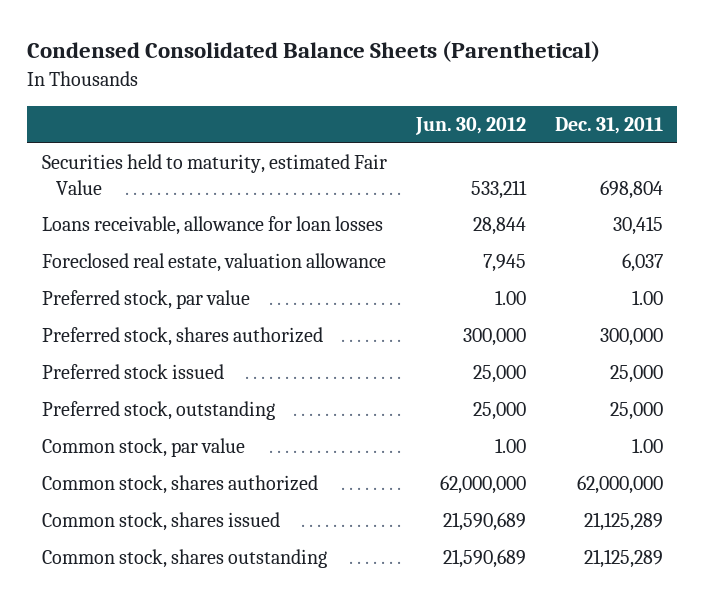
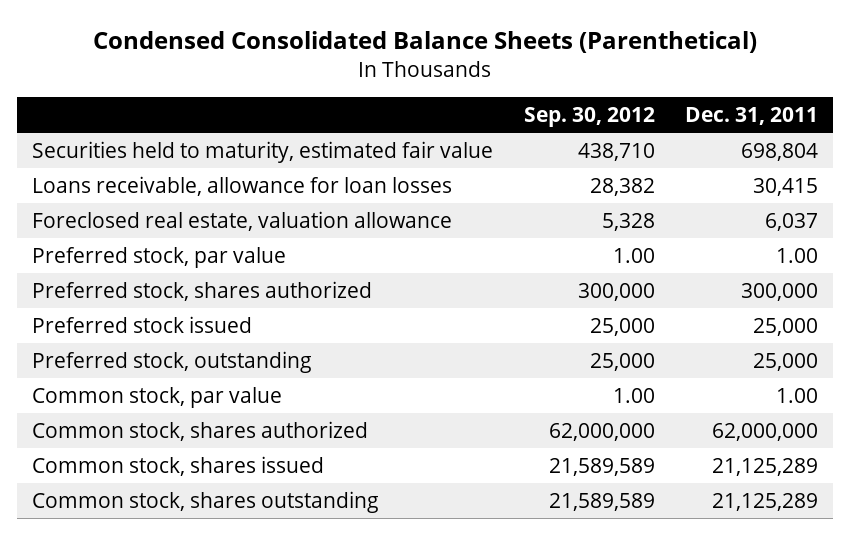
[414,116,526,135] Jun. 30, 2012 -> none
none -> [523,107,655,128] Sep. 30, 2012
[41,154,387,195] Securities held to maturity, estimated Fair Value -> [32,140,494,163] Securities held to maturity, estimated fair value

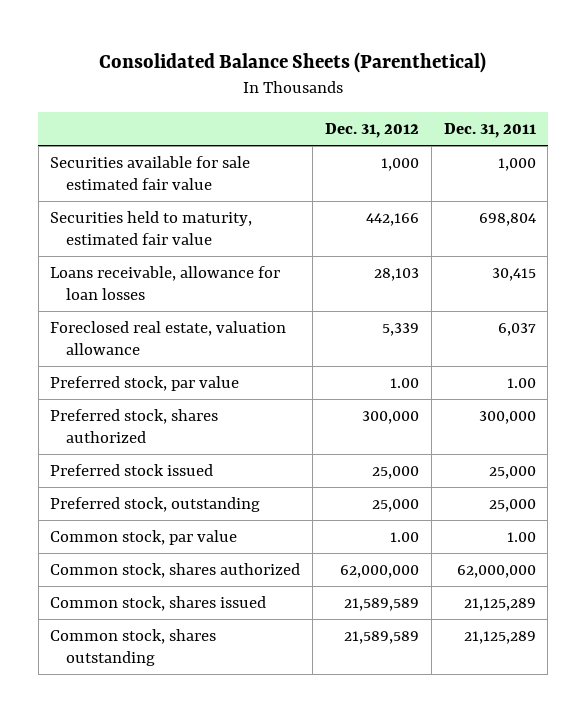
[93,30,758,53] Condensed Consolidated Balance Sheets (Parenthetical) -> [98,51,486,73] Consolidated Balance Sheets (Parenthetical)
[523,107,655,128] Sep. 30, 2012 -> none
none -> [324,123,419,139] Dec. 31, 2012
none -> [50,155,251,190] Securities available for sale estimated fair value

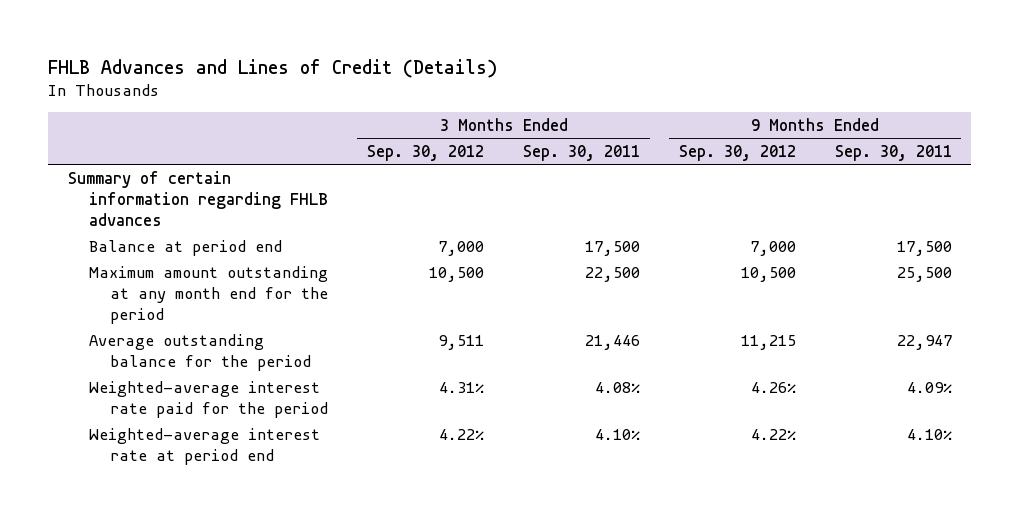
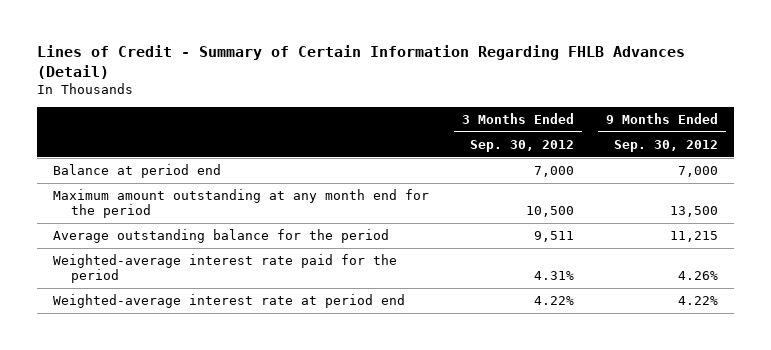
[48,58,498,78] FHLB Advances and Lines of Credit (Details) -> [37,45,686,80] Lines of Credit - Summary of Certain Information Regarding FHLB Advances (Detail)
[522,144,640,161] Sep. 30, 2011 -> none
[834,144,952,161] Sep. 30, 2011 -> none
[67,170,329,227] Summary of certain information regarding FHLB advances -> none
[740,266,796,282] 10,500 -> [670,206,719,218] 13,500

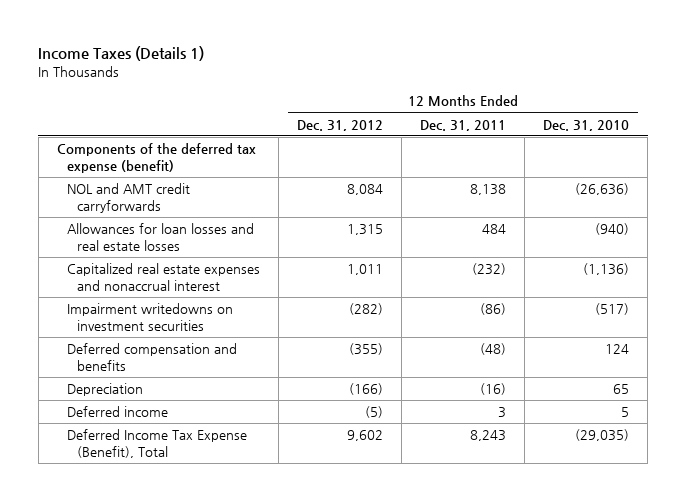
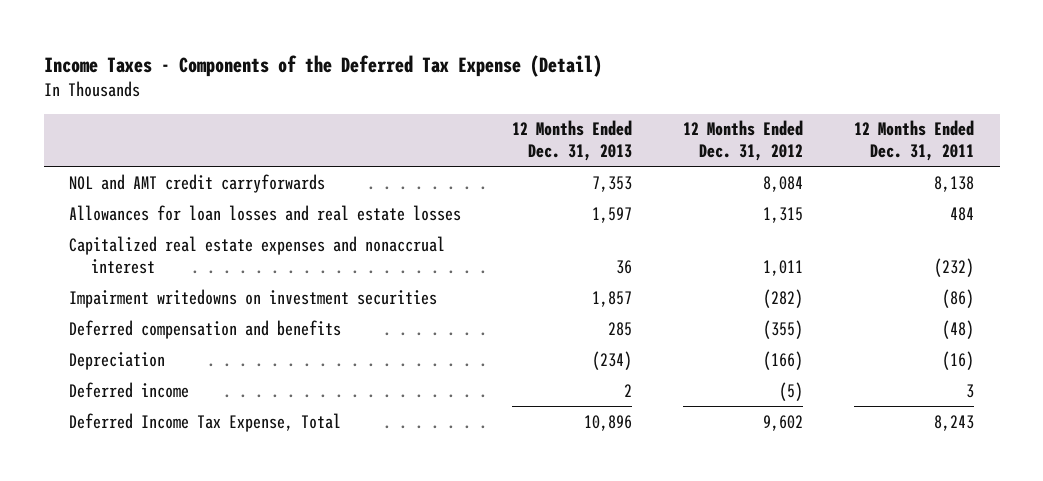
[38,46,205,62] Income Taxes (Details 1) -> [43,54,602,77] Income Taxes - Components of the Deferred Tax Expense (Detail)
[543,119,630,131] Dec. 31, 2010 -> none
none -> [512,120,633,162] 12 Months Ended Dec. 31, 2013
[56,143,256,173] Components of the deferred tax expense (benefit) -> none
[66,429,247,458] Deferred Income Tax Expense (Benefit), Total -> [69,412,342,432] Deferred Income Tax Expense, Total

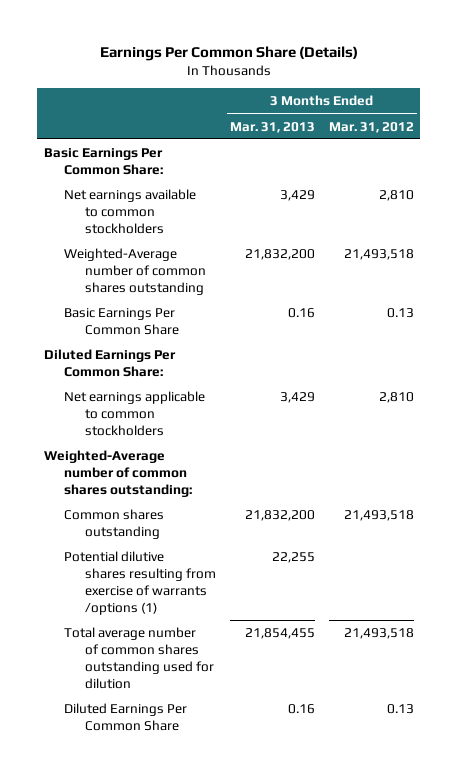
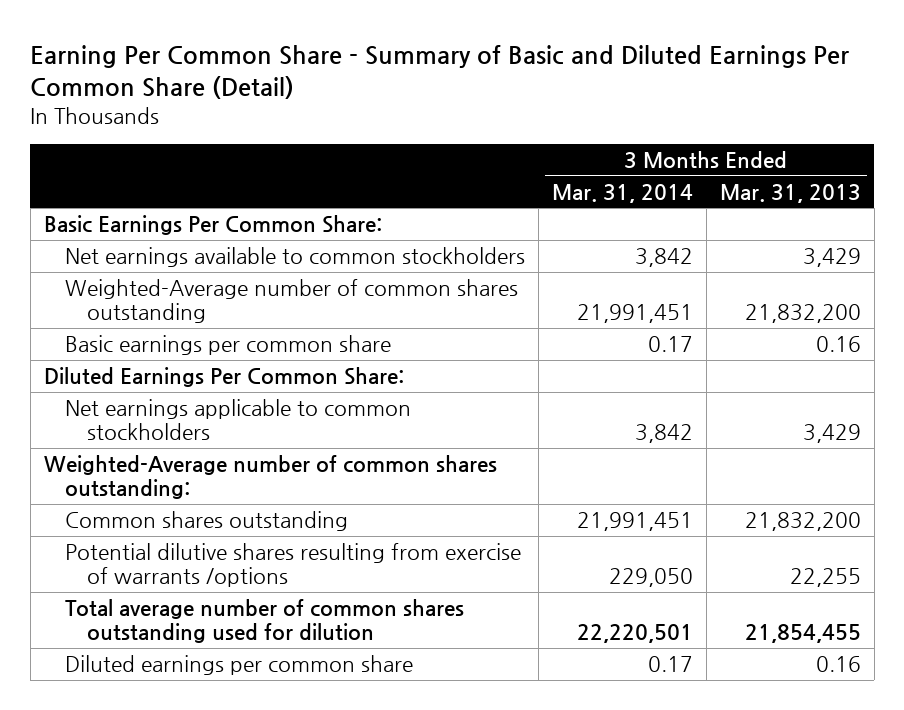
[99,46,358,62] Earnings Per Common Share (Details) -> [30,44,850,99] Earning Per Common Share - Summary of Basic and Diluted Earnings Per Common Share (Detail)
[328,121,414,133] Mar. 31, 2012 -> none
none -> [551,183,693,203] Mar. 31, 2014
[64,307,180,335] Basic Earnings Per Common Share -> [65,335,392,356] Basic earnings per common share
[64,550,217,615] Potential dilutive shares resulting from exercise of warrants /options (1) -> [65,543,522,588] Potential dilutive shares resulting from exercise of warrants /options
[64,702,188,731] Diluted Earnings Per Common Share -> [65,655,414,676] Diluted earnings per common share

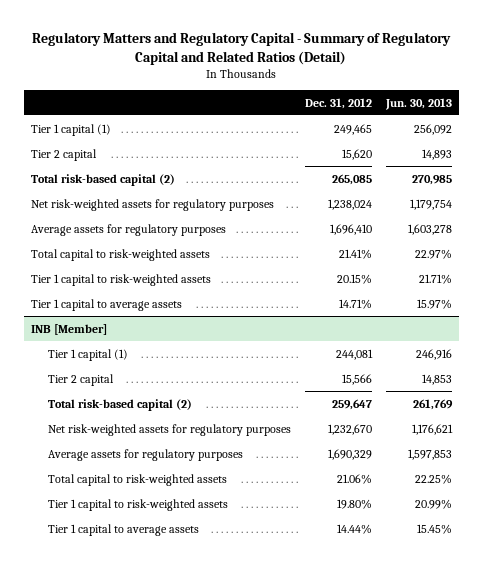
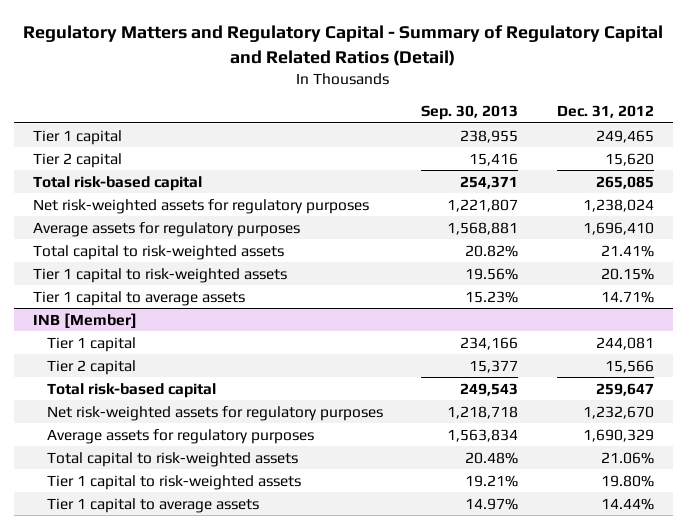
[385,97,453,110] Jun. 30, 2013 -> none
none -> [421,105,519,121] Sep. 30, 2013
[30,123,111,136] Tier 1 capital (1) -> [33,129,123,145] Tier 1 capital
[30,173,175,186] Total risk-based capital (2) -> [33,175,203,191] Total risk-based capital
[48,348,129,361] Tier 1 capital (1) -> [46,336,136,352] Tier 1 capital
[48,398,193,411] Total risk-based capital (2) -> [46,382,216,398] Total risk-based capital

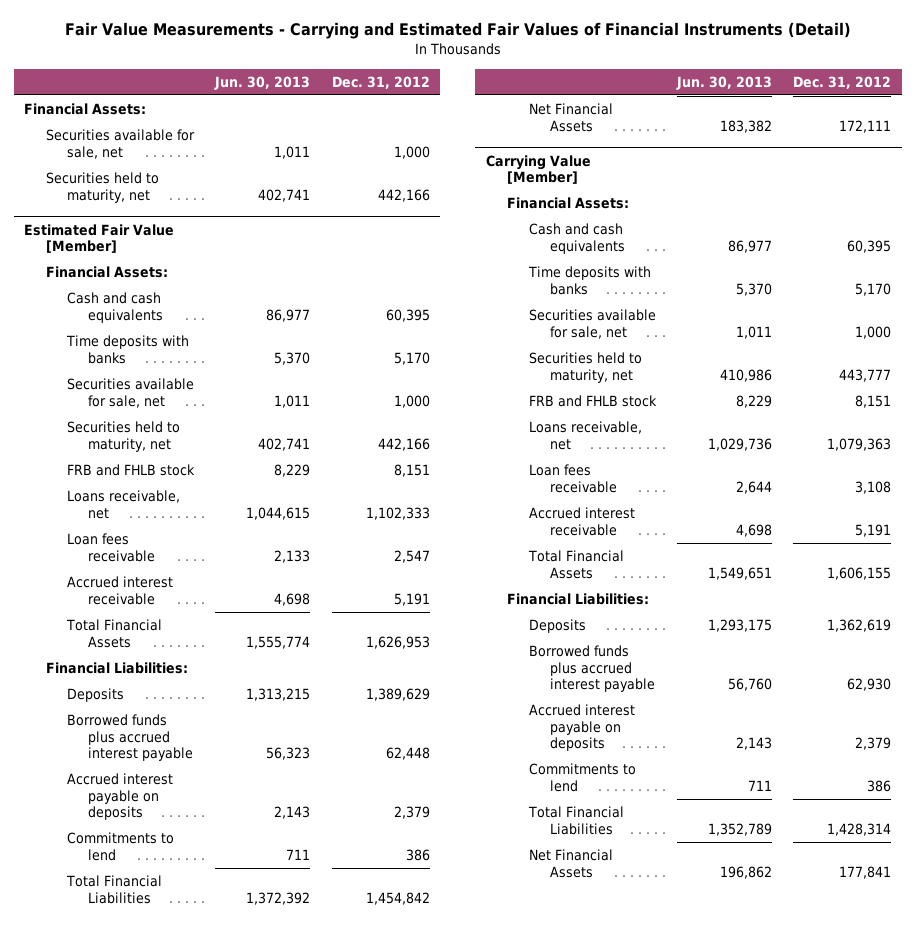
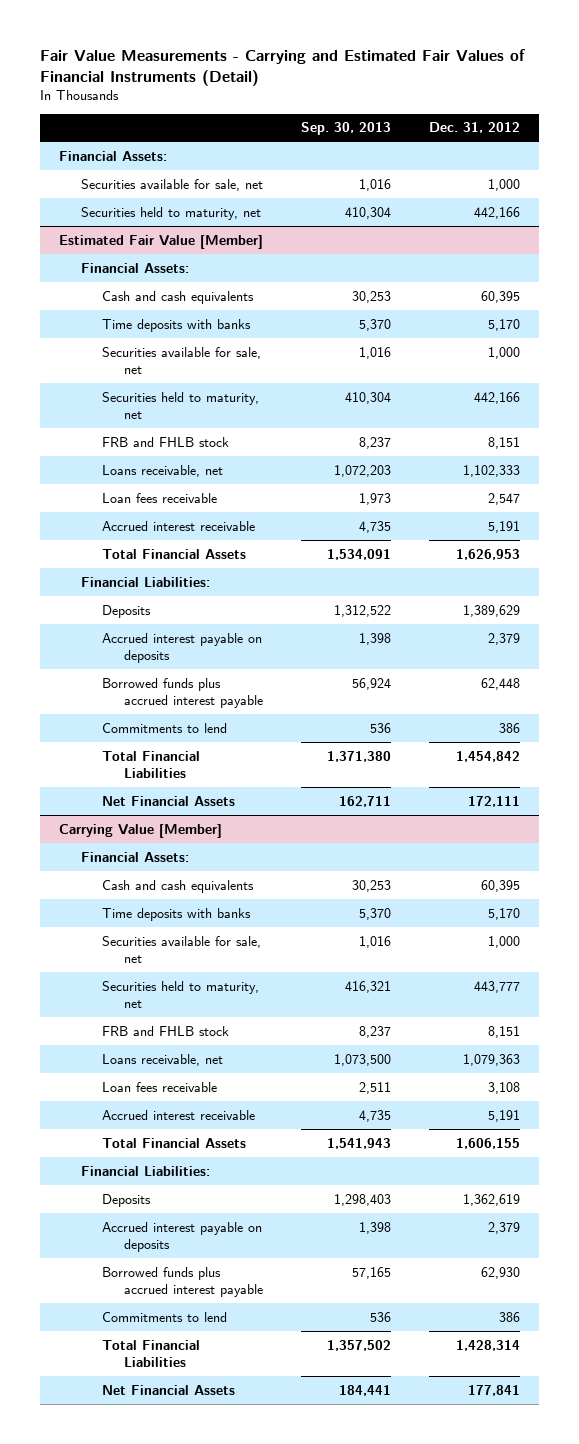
[214,75,311,90] Jun. 30, 2013 -> none
none -> [301,122,392,136] Sep. 30, 2013
[66,714,194,762] Borrowed funds plus accrued interest payable -> [102,677,263,708] Borrowed funds plus accrued interest payable
[528,645,655,693] Borrowed funds plus accrued interest payable -> [102,1266,263,1297] Borrowed funds plus accrued interest payable

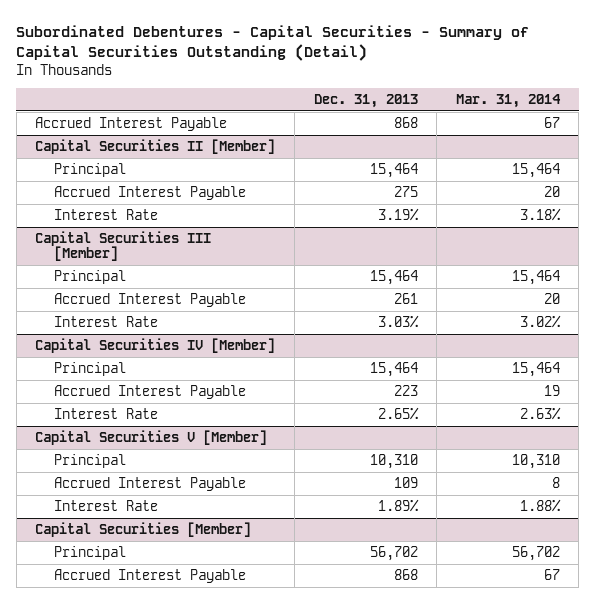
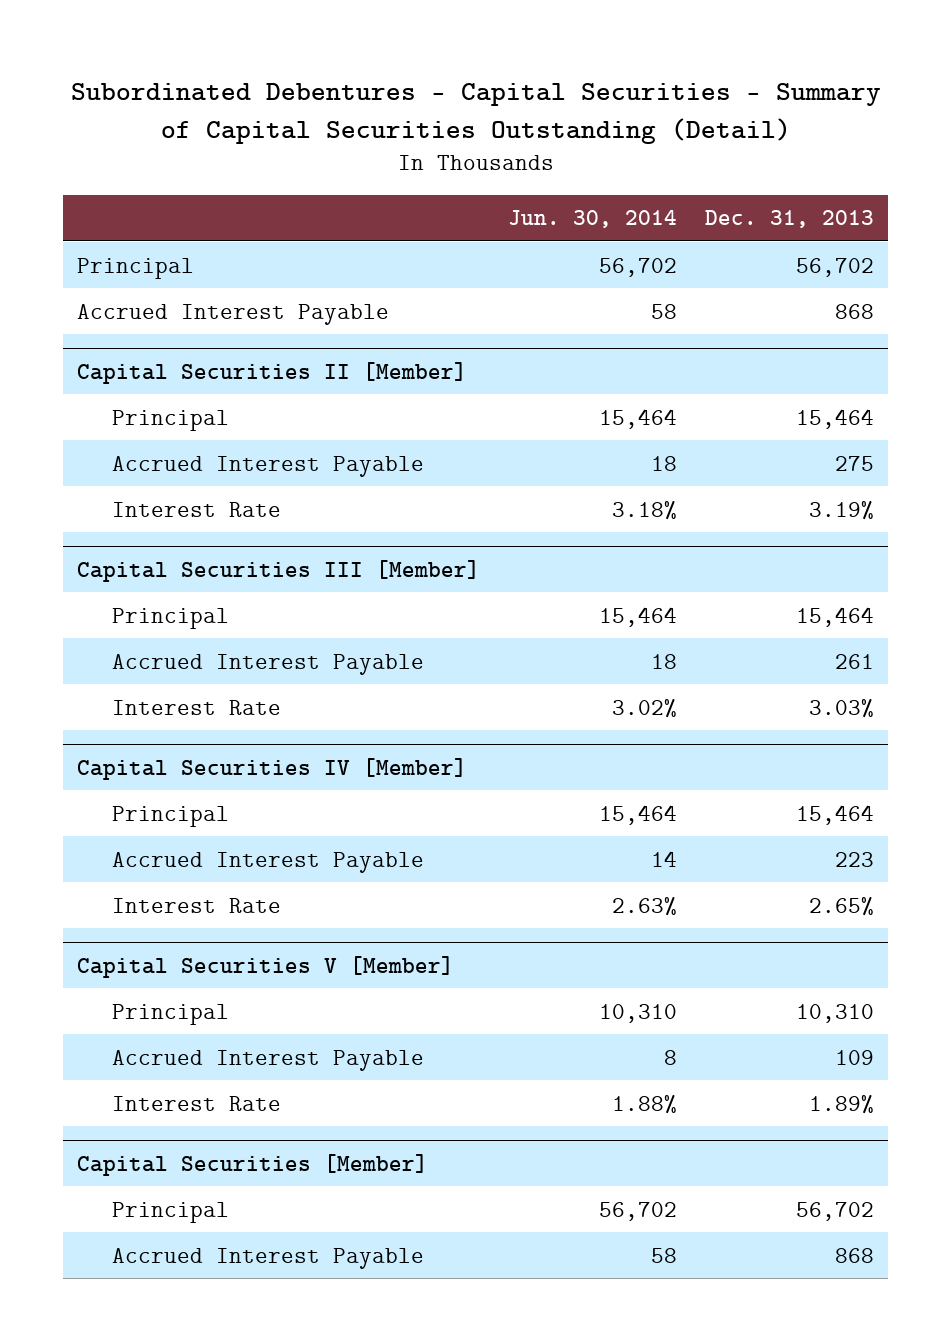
[455,94,561,109] Mar. 31, 2014 -> none
none -> [508,210,678,229] Jun. 30, 2014
none -> [77,257,195,279] Principal

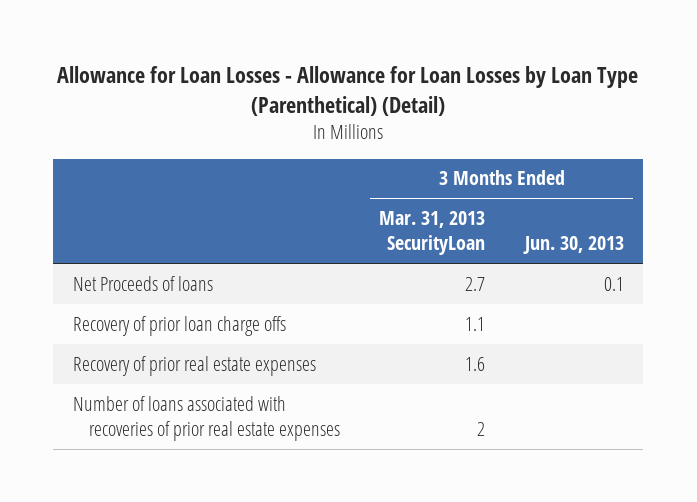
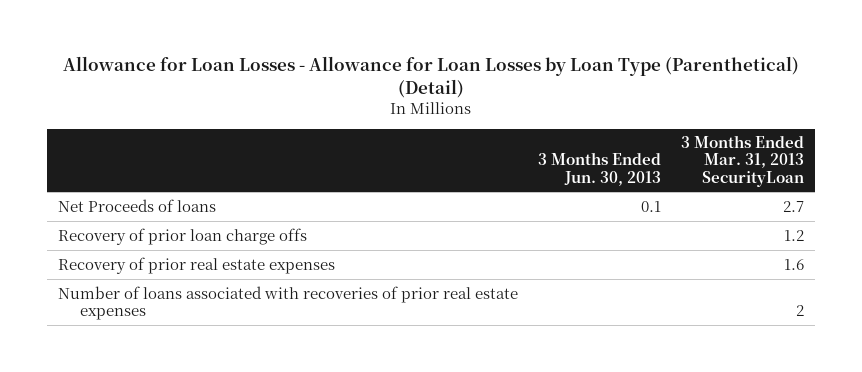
[465,316,486,331] 1.1 -> [784,229,805,241] 1.2

